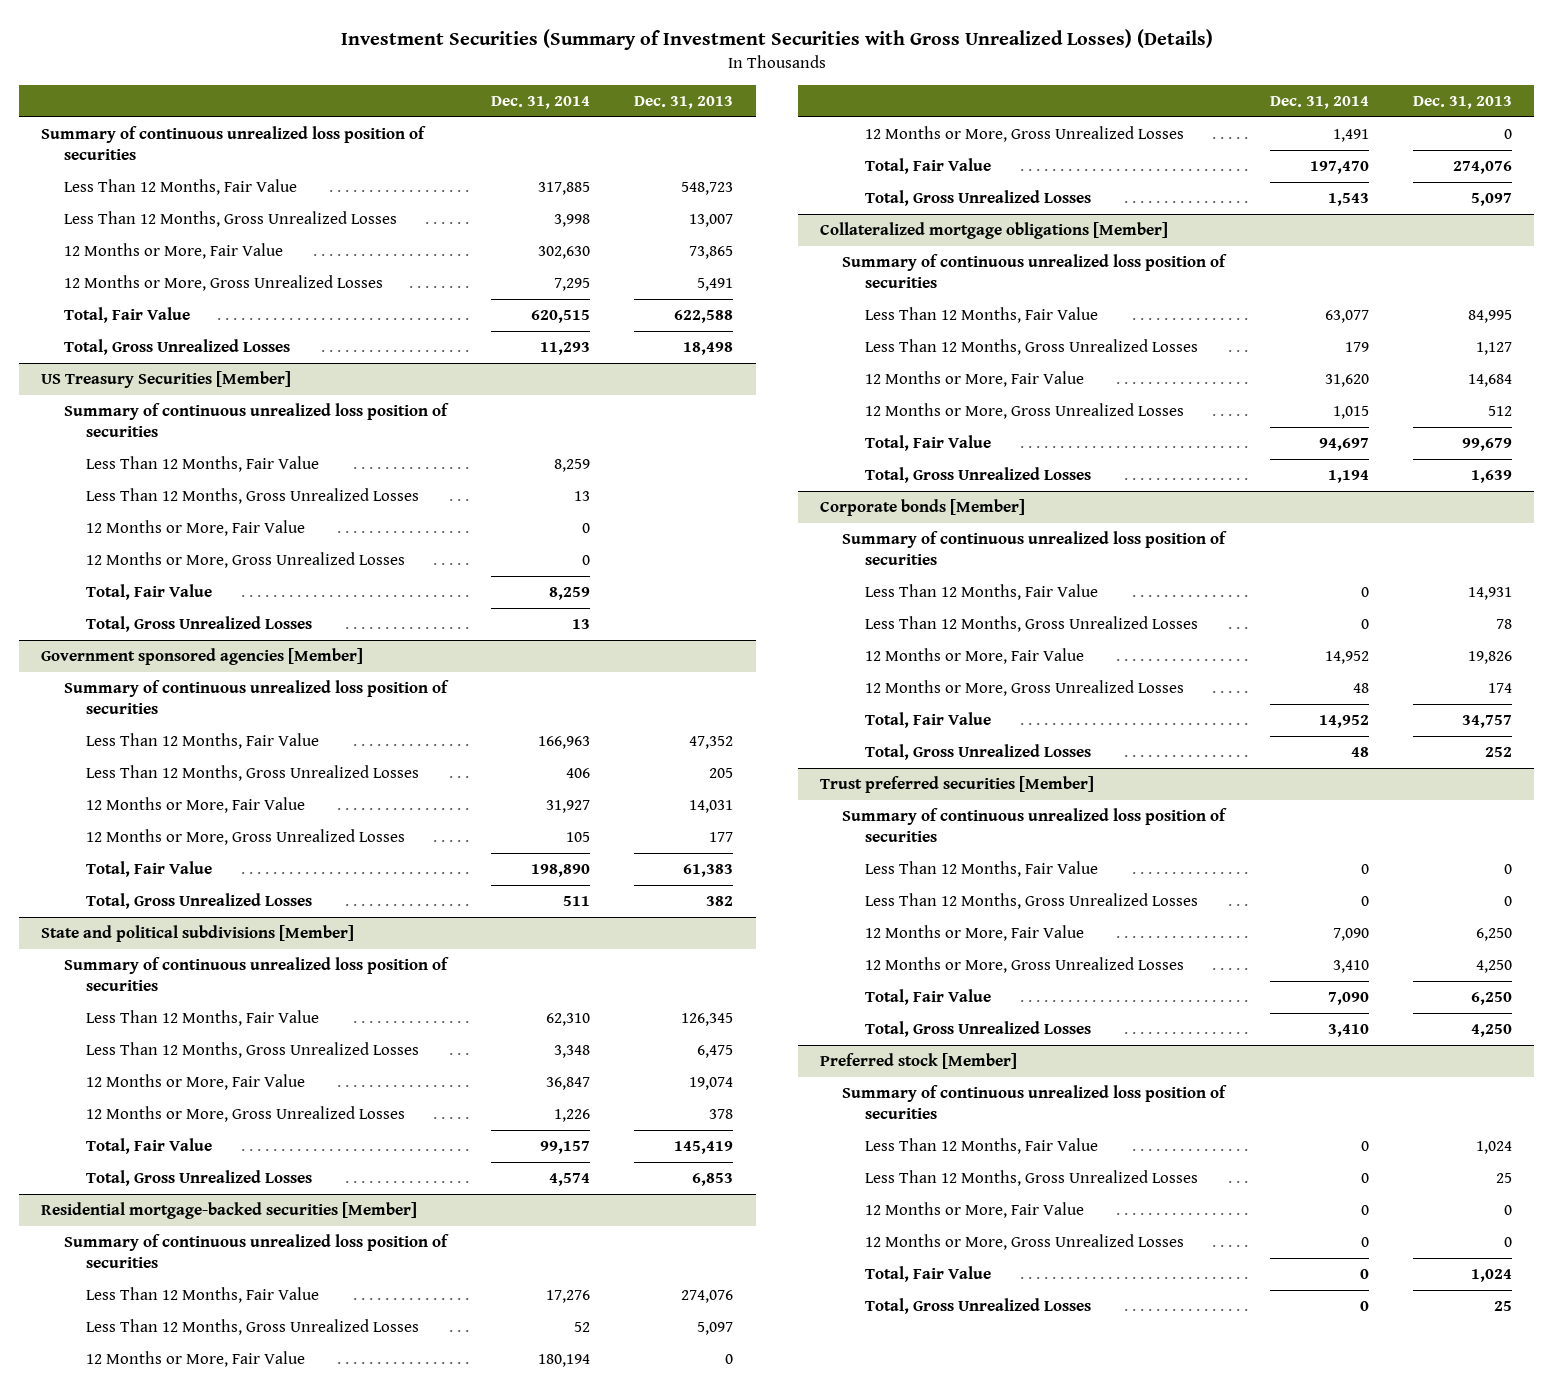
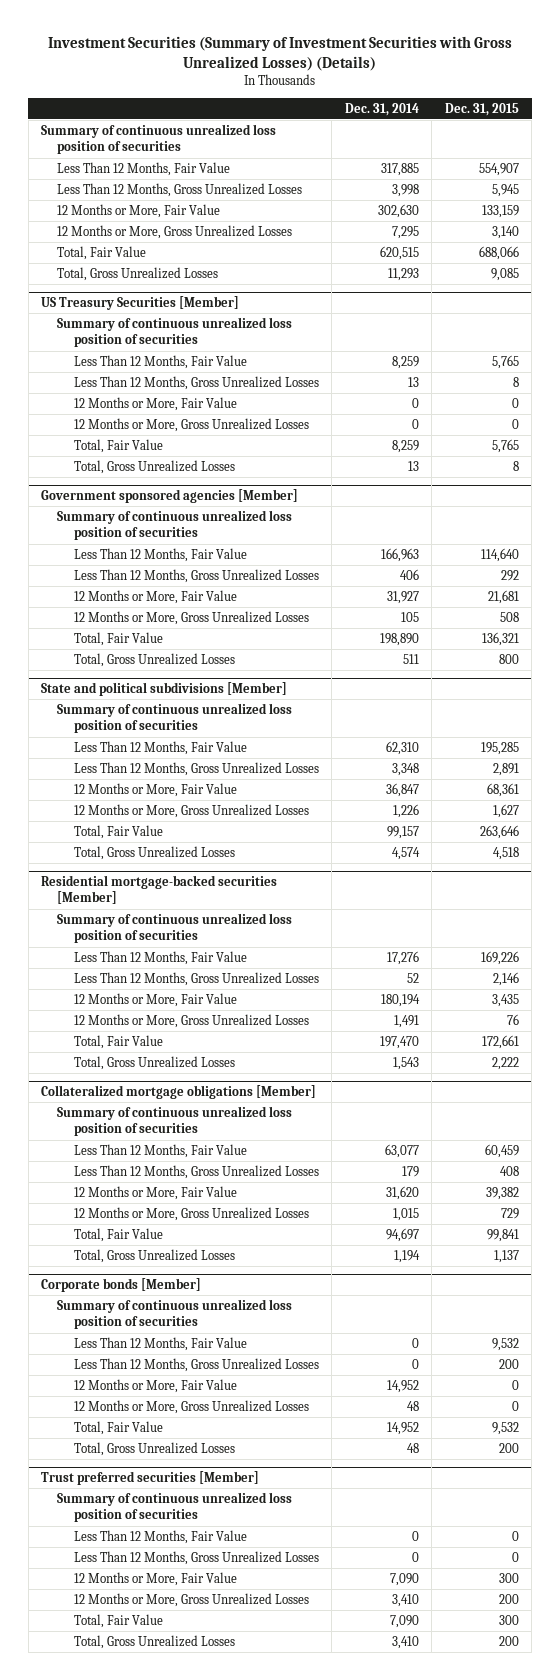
[634,96,734,110] Dec. 31, 2013 -> none
none -> [444,102,519,116] Dec. 31, 2015
[819,1053,1017,1070] Preferred stock [Member] -> none
[842,1085,1228,1120] Summary of continuous unrealized loss position of securities -> none
[865,1138,1099,1155] Less Than 12 Months, Fair Value -> none
[865,1170,1199,1187] Less Than 12 Months, Gross Unrealized Losses -> none
[865,1202,1085,1219] 12 Months or More, Fair Value -> none
[865,1234,1185,1251] 12 Months or More, Gross Unrealized Losses -> none
[865,1266,992,1283] Total, Fair Value -> none
[865,1298,1092,1315] Total, Gross Unrealized Losses -> none

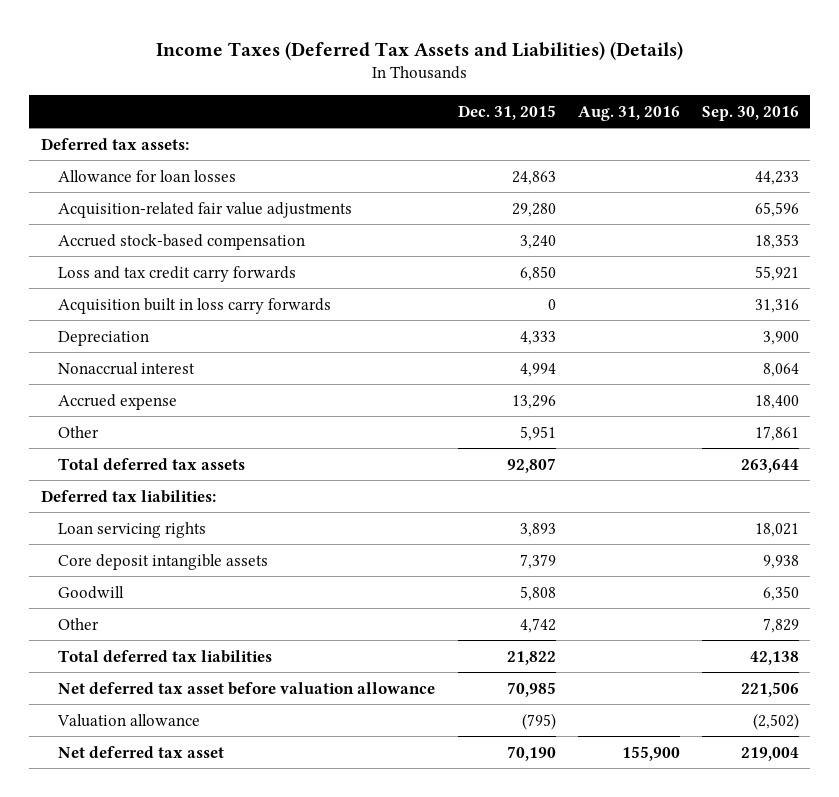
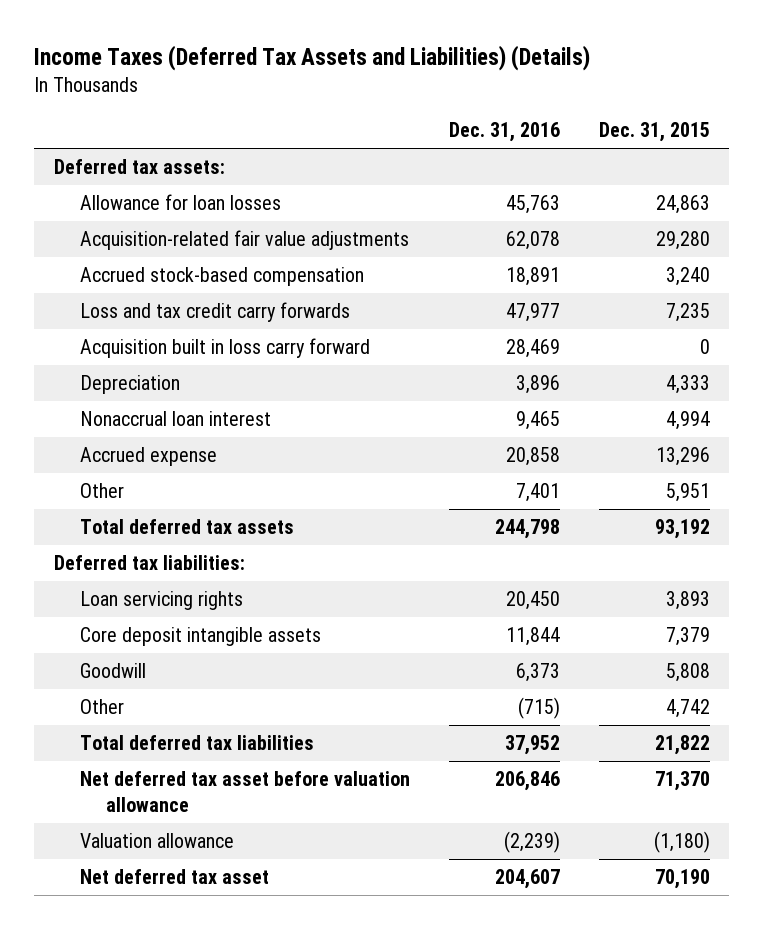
[577,105,680,121] Aug. 31, 2016 -> none
[701,105,799,121] Sep. 30, 2016 -> none
none -> [448,122,560,143] Dec. 31, 2016
[519,265,556,281] 6,850 -> [665,303,710,323] 7,235
[58,297,332,314] Acquisition built in loss carry forwards -> [80,338,371,359] Acquisition built in loss carry forward
[58,361,196,375] Nonaccrual interest -> [80,411,272,427] Nonaccrual loan interest
[506,457,556,473] 92,807 -> [654,519,710,540] 93,192
[506,681,556,697] 70,985 -> [654,771,710,792] 71,370
[521,712,556,730] (795) -> [653,831,710,854] (1,180)

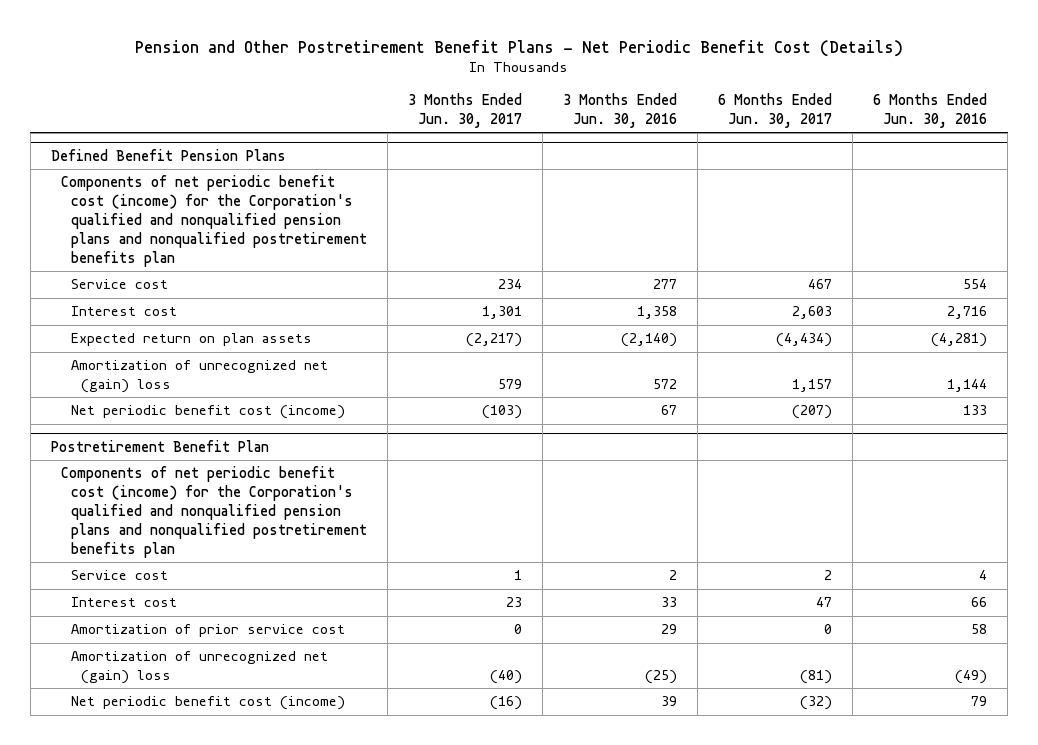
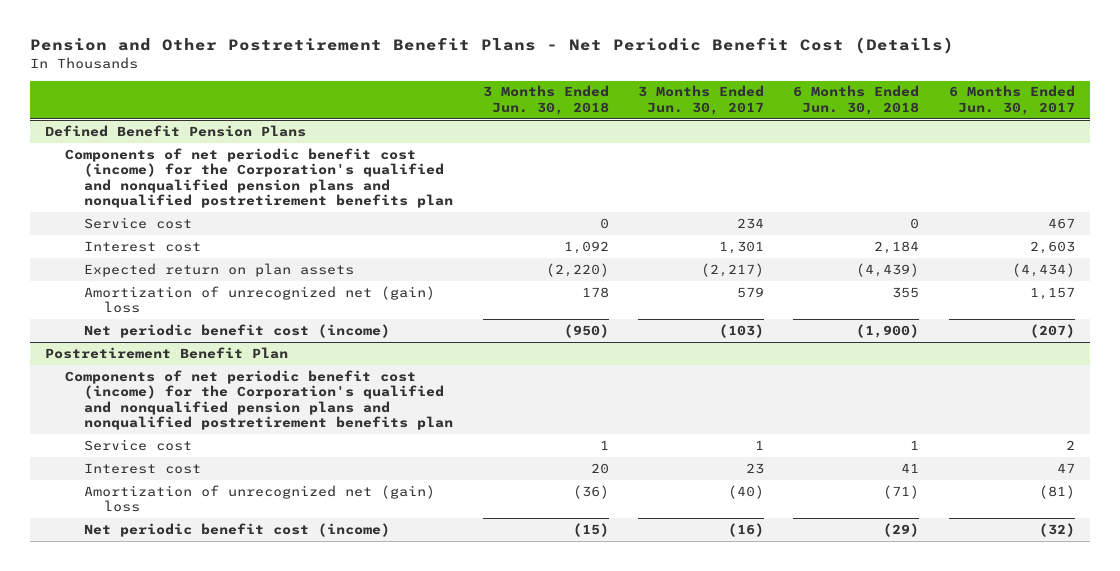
[563,93,678,128] 3 Months Ended Jun. 30, 2016 -> none
[873,93,988,128] 6 Months Ended Jun. 30, 2016 -> none
none -> [482,85,609,115] 3 Months Ended Jun. 30, 2018
none -> [793,85,920,115] 6 Months Ended Jun. 30, 2018
[71,624,346,638] Amortization of prior service cost -> none

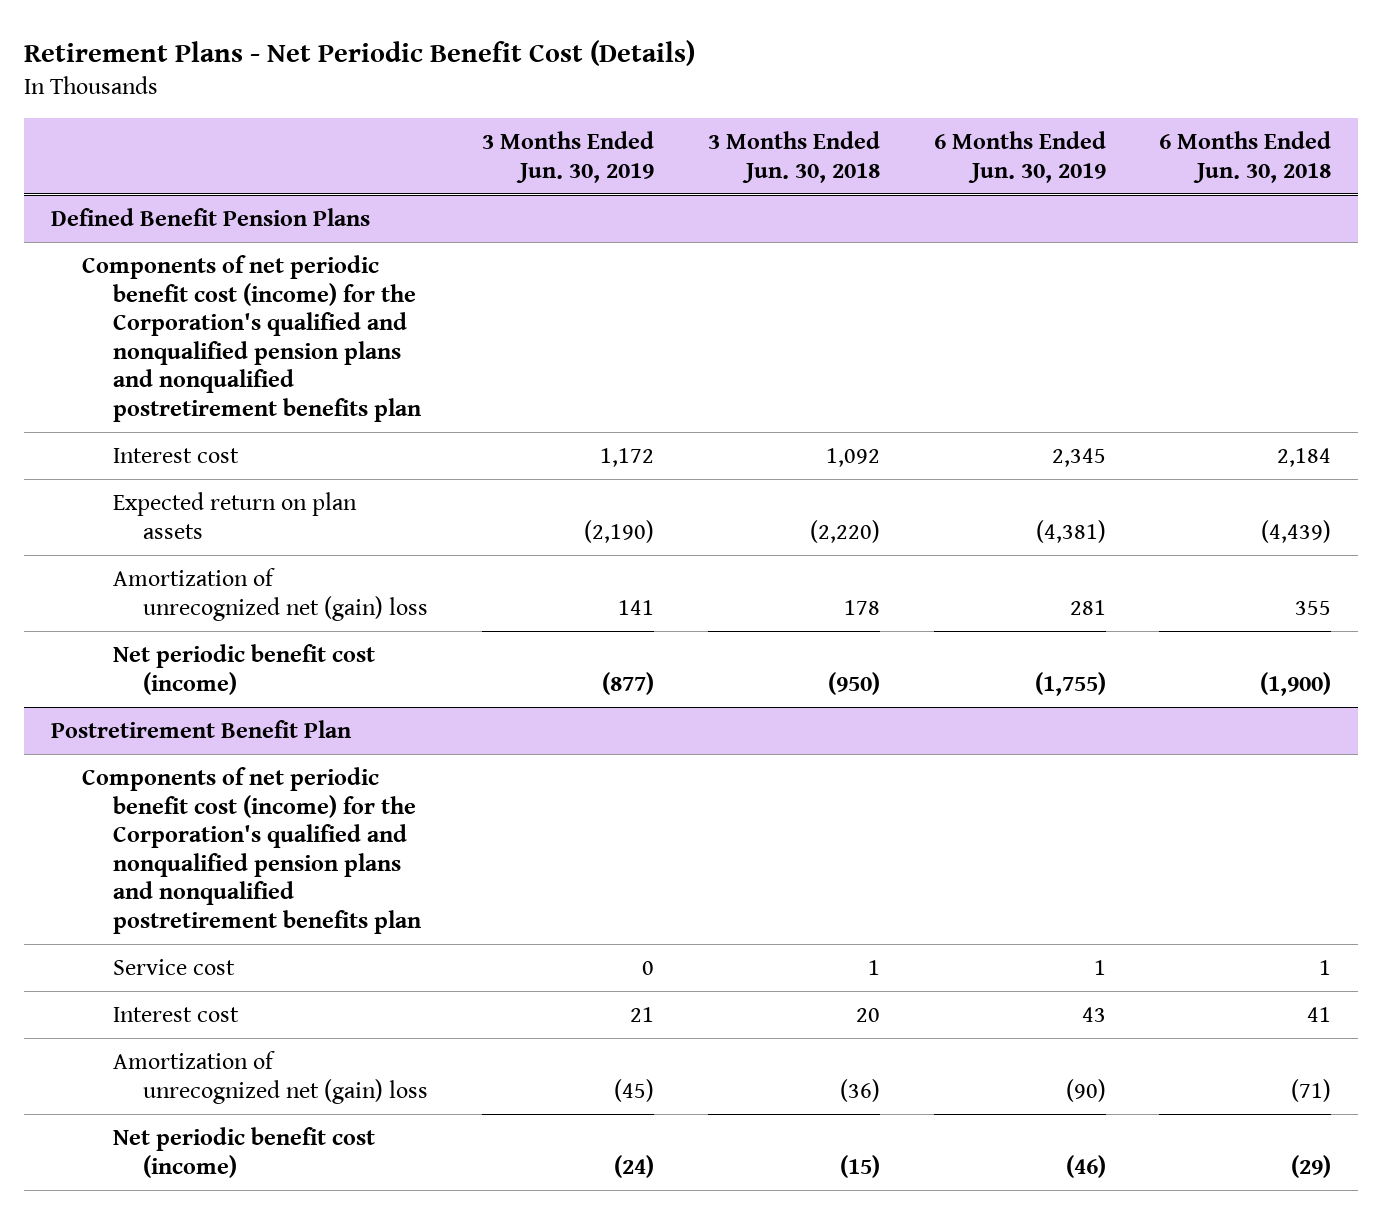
[30,37,955,55] Pension and Other Postretirement Benefit Plans - Net Periodic Benefit Cost (Details) -> [24,39,696,66] Retirement Plans - Net Periodic Benefit Cost (Details)
[638,85,765,115] 3 Months Ended Jun. 30, 2017 -> none
[948,85,1075,115] 6 Months Ended Jun. 30, 2017 -> none
none -> [482,131,655,183] 3 Months Ended Jun. 30, 2019
none -> [933,131,1106,183] 6 Months Ended Jun. 30, 2019
[84,216,193,229] Service cost -> none

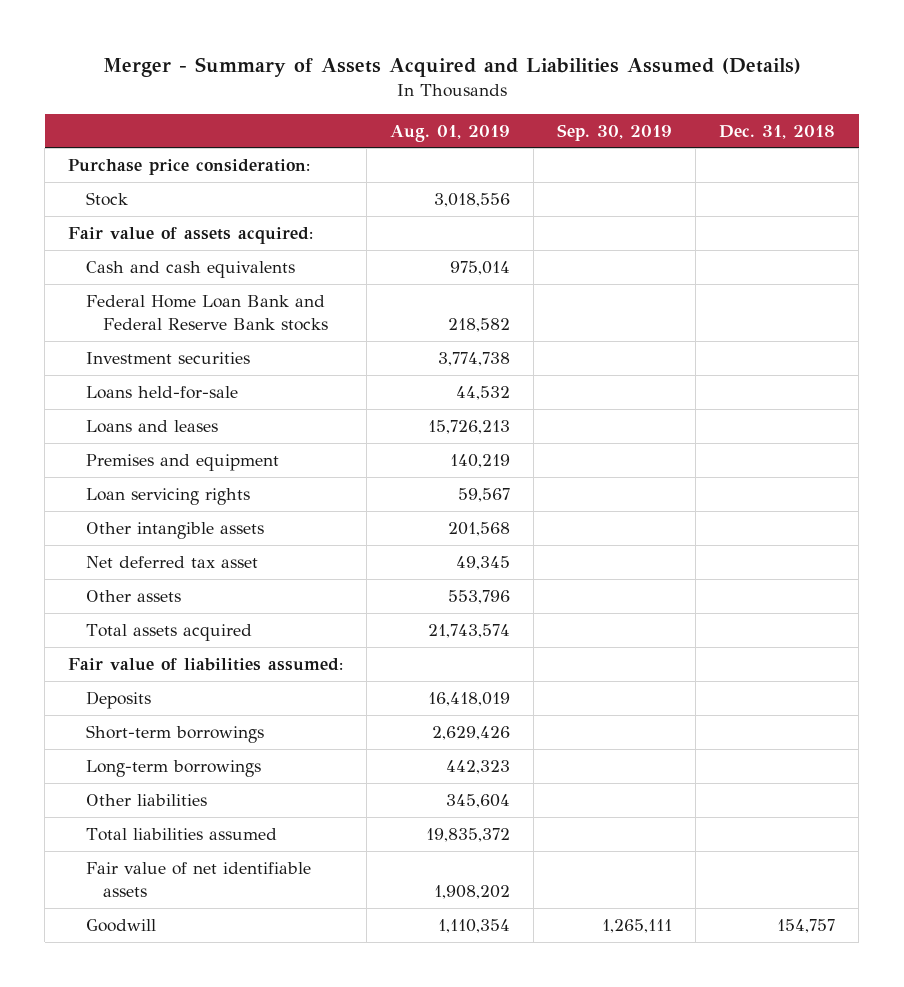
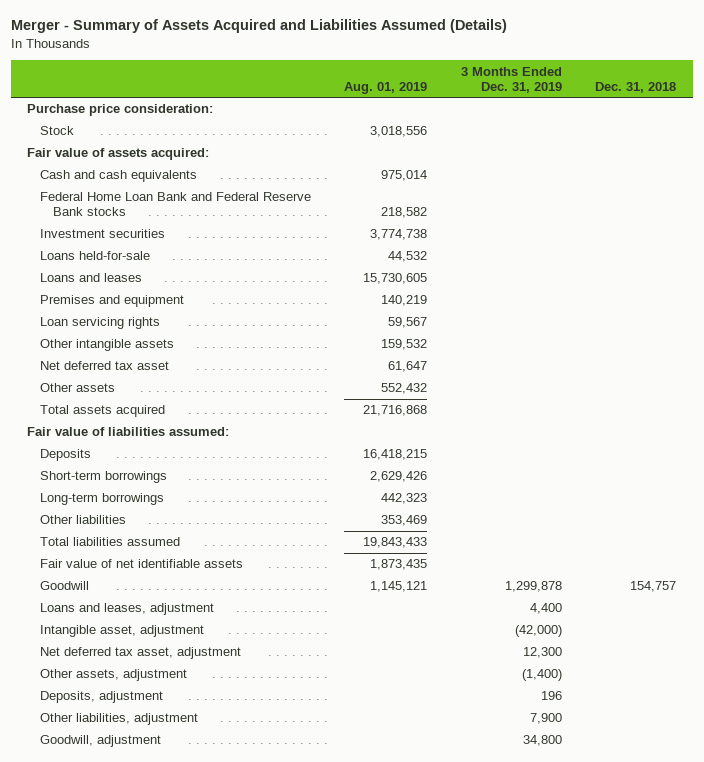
[557,123,673,141] Sep. 30, 2019 -> none
none -> [460,66,562,93] 3 Months Ended Dec. 31, 2019
[428,419,511,434] 15,726,213 -> [363,273,428,285] 15,730,605
[448,521,511,536] 201,568 -> [381,339,428,351] 159,532
[456,555,511,570] 49,345 -> [388,361,428,373] 61,647
[448,589,511,604] 553,796 -> [381,383,428,395] 552,432
[428,623,511,638] 21,743,574 -> [363,405,428,417] 21,716,868
[428,691,511,706] 16,418,019 -> [363,449,428,461] 16,418,215
[446,793,511,808] 345,604 -> [381,515,428,527] 353,469
[426,827,511,842] 19,835,372 -> [363,537,428,549] 19,843,433
[434,884,511,899] 1,908,202 -> [370,559,428,571] 1,873,435
[438,918,511,933] 1,110,354 -> [370,581,428,593] 1,145,121
none -> [40,603,215,616] Loans and leases, adjustment
none -> [40,625,205,638] Intangible asset, adjustment
none -> [40,647,242,660] Net deferred tax asset, adjustment
none -> [40,669,188,682] Other assets, adjustment
none -> [40,691,164,704] Deposits, adjustment
none -> [40,713,199,726] Other liabilities, adjustment
none -> [40,735,162,748] Goodwill, adjustment

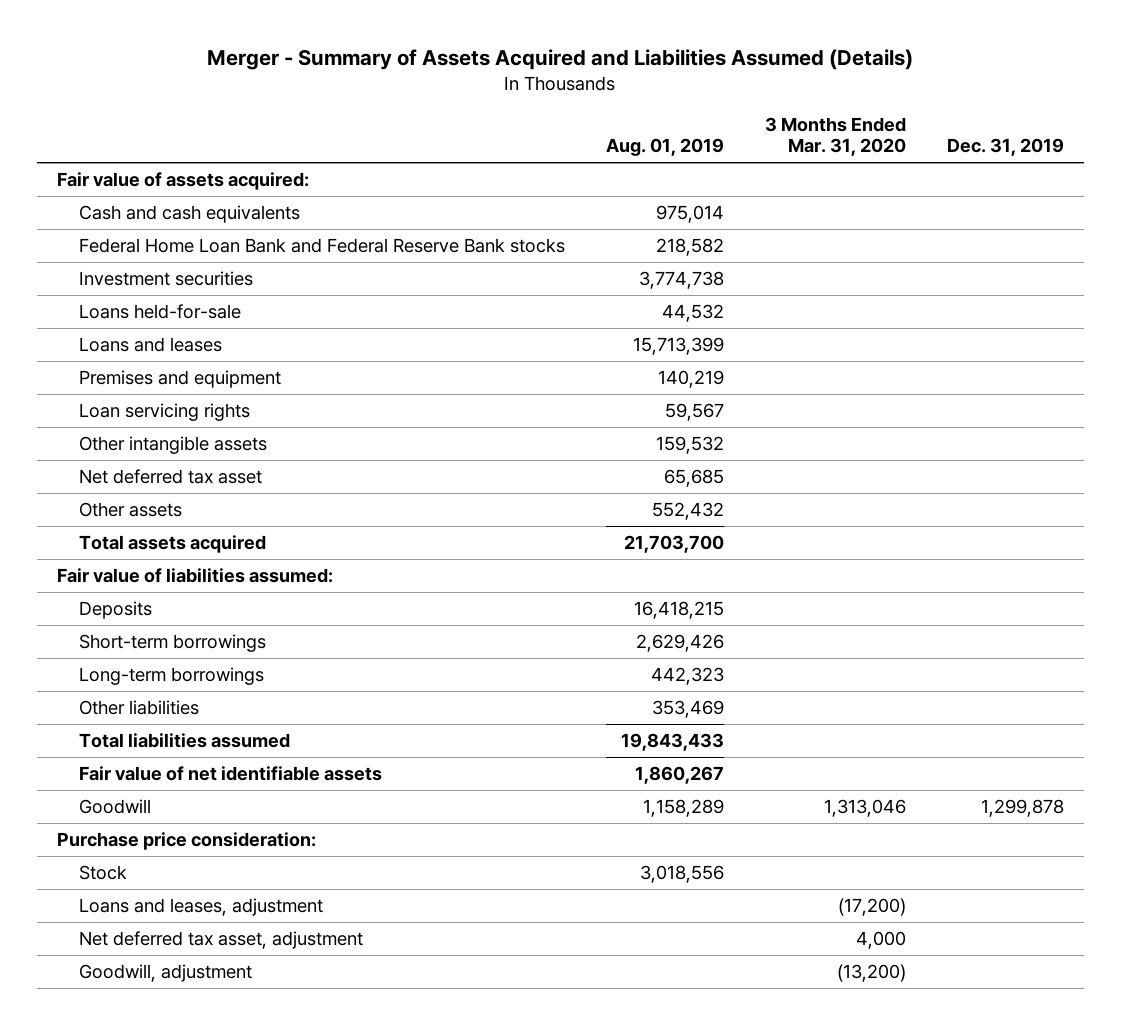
[460,66,562,93] 3 Months Ended Dec. 31, 2019 -> none
[595,81,677,93] Dec. 31, 2018 -> none
none -> [765,117,907,157] 3 Months Ended Mar. 31, 2020
none -> [946,138,1064,157] Dec. 31, 2019
[363,273,428,285] 15,730,605 -> [633,337,725,356] 15,713,399
[388,361,428,373] 61,647 -> [664,469,725,488] 65,685
[363,405,428,417] 21,716,868 -> [624,535,725,554] 21,703,700
[370,559,428,571] 1,873,435 -> [635,766,725,785] 1,860,267
[370,581,428,593] 1,145,121 -> [643,799,725,818] 1,158,289
[27,104,214,117] Purchase price consideration: -> [57,832,317,851] Purchase price consideration:
[40,126,75,136] Stock -> [79,865,128,881] Stock
[40,625,205,638] Intangible asset, adjustment -> none
[40,669,188,682] Other assets, adjustment -> none
[40,691,164,704] Deposits, adjustment -> none
[40,713,199,726] Other liabilities, adjustment -> none

